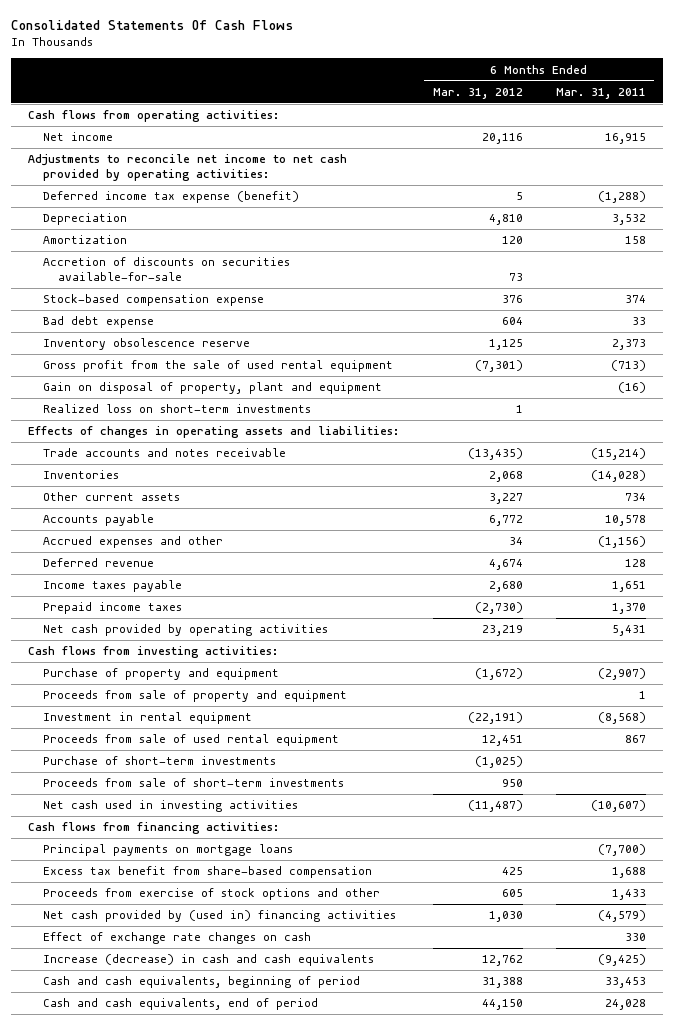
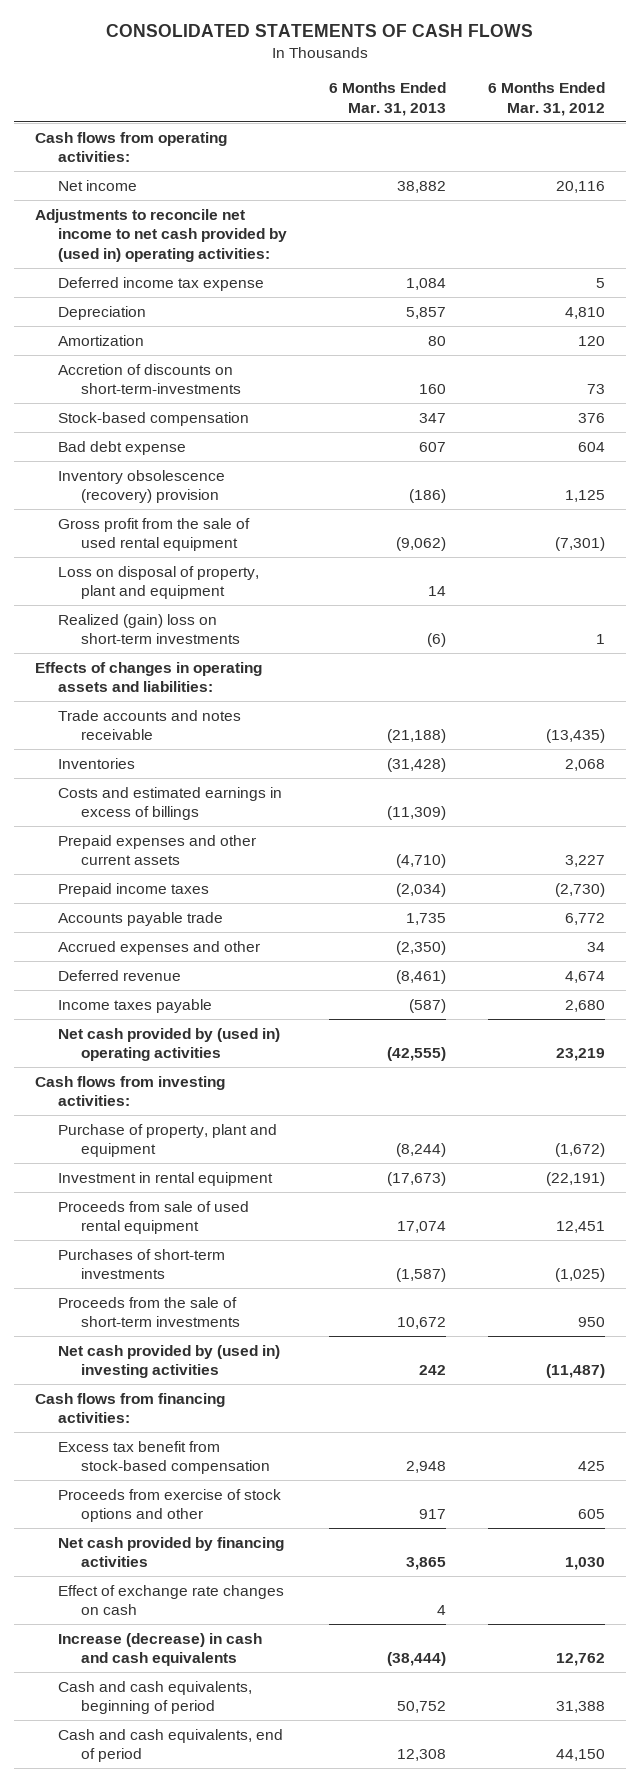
[11,20,294,31] Consolidated Statements Of Cash Flows -> [105,24,533,38] CONSOLIDATED STATEMENTS OF CASH FLOWS
[555,87,646,99] Mar. 31, 2011 -> none
none -> [328,82,446,116] 6 Months Ended Mar. 31, 2013
[28,154,348,182] Adjustments to reconcile net income to net cash provided by operating activities: -> [34,208,287,262] Adjustments to reconcile net income to net cash provided by (used in) operating activities:
[43,191,300,204] Deferred income tax expense (benefit) -> [57,276,264,291] Deferred income tax expense
[43,257,291,282] Accretion of discounts on securities available-for-sale -> none
none -> [57,363,242,395] Accretion of discounts on short-term-investments
[43,294,265,307] Stock-based compensation expense -> [57,411,249,426] Stock-based compensation
[43,338,251,351] Inventory obsolescence reserve -> [57,469,225,504] Inventory obsolescence (recovery) provision
[43,382,383,395] Gain on disposal of property, plant and equipment -> [57,565,259,600] Loss on disposal of property, plant and equipment
[43,404,312,414] Realized loss on short-term investments -> [57,613,241,645] Realized (gain) loss on short-term investments
none -> [57,786,282,821] Costs and estimated earnings in excess of billings
[43,492,181,502] Other current assets -> [57,834,256,866] Prepaid expenses and other current assets
[43,602,183,615] Prepaid income taxes -> [57,882,209,897] Prepaid income taxes
[43,514,155,527] Accounts payable -> [57,911,223,926] Accounts payable trade
[43,624,329,637] Net cash provided by operating activities -> [57,1027,280,1062] Net cash provided by (used in) operating activities
[43,690,348,703] Proceeds from sale of property and equipment -> none
[43,668,280,681] Purchase of property and equipment -> [57,1123,277,1158] Purchase of property, plant and equipment
[43,756,277,766] Purchase of short-term investments -> [57,1248,225,1280] Purchases of short-term investments
[43,778,345,788] Proceeds from sale of short-term investments -> [57,1296,241,1328] Proceeds from the sale of short-term investments
[43,800,299,813] Net cash used in investing activities -> [57,1344,280,1379] Net cash provided by (used in) investing activities
[43,844,294,857] Principal payments on mortgage loans -> none
[43,866,373,879] Excess tax benefit from share-based compensation -> [57,1440,271,1475] Excess tax benefit from stock-based compensation
[43,910,397,923] Net cash provided by (used in) financing activities -> [57,1536,284,1568] Net cash provided by financing activities

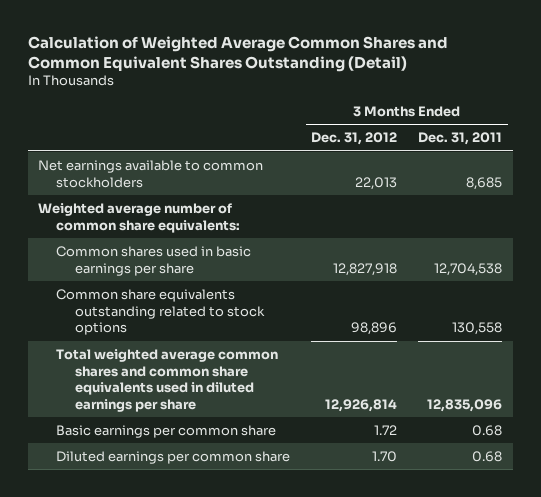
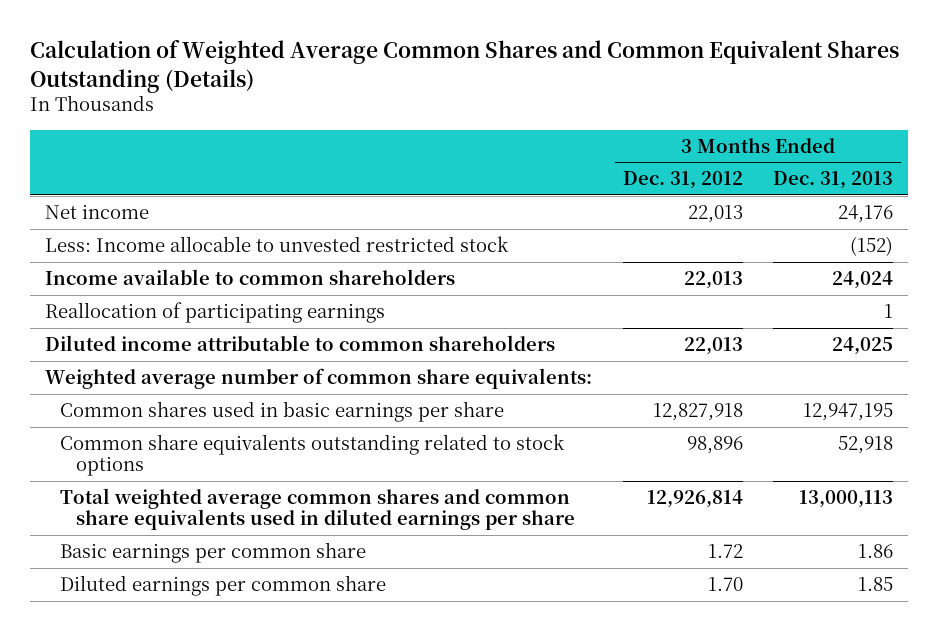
[27,35,448,72] Calculation of Weighted Average Common Shares and Common Equivalent Shares Outstanding (Detail) -> [29,40,899,93] Calculation of Weighted Average Common Shares and Common Equivalent Shares Outstanding (Details)
[418,132,503,146] Dec. 31, 2011 -> none
none -> [773,171,894,190] Dec. 31, 2013
[38,159,264,188] Net earnings available to common stockholders -> [45,203,150,219] Net income
none -> [45,235,510,252] Less: Income allocable to unvested restricted stock
none -> [45,268,456,285] Income available to common shareholders
none -> [45,301,386,323] Reallocation of participating earnings
none -> [45,334,556,351] Diluted income attributable to common shareholders

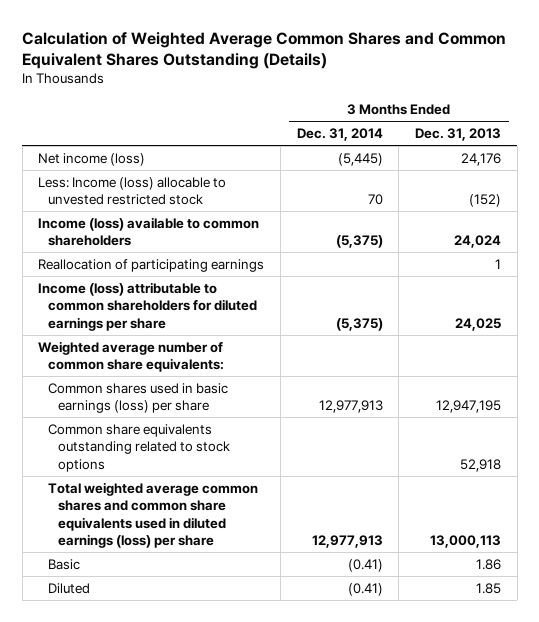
[622,171,743,190] Dec. 31, 2012 -> none
none -> [296,128,383,142] Dec. 31, 2014
[45,203,150,219] Net income -> [38,152,146,166] Net income (loss)
[45,235,510,252] Less: Income allocable to unvested restricted stock -> [38,176,227,206] Less: Income (loss) allocable to unvested restricted stock
[45,268,456,285] Income available to common shareholders -> [38,216,260,247] Income (loss) available to common shareholders
[45,334,556,351] Diluted income attributable to common shareholders -> [38,281,258,331] Income (loss) attributable to common shareholders for diluted earnings per share
[60,400,505,422] Common shares used in basic earnings per share -> [48,382,229,414] Common shares used in basic earnings (loss) per share
[60,487,575,531] Total weighted average common shares and common share equivalents used in diluted earnings per share -> [48,481,259,548] Total weighted average common shares and common share equivalents used in diluted earnings (loss) per share
[60,541,367,563] Basic earnings per common share -> [48,558,81,570] Basic
[60,574,387,596] Diluted earnings per common share -> [48,582,91,594] Diluted

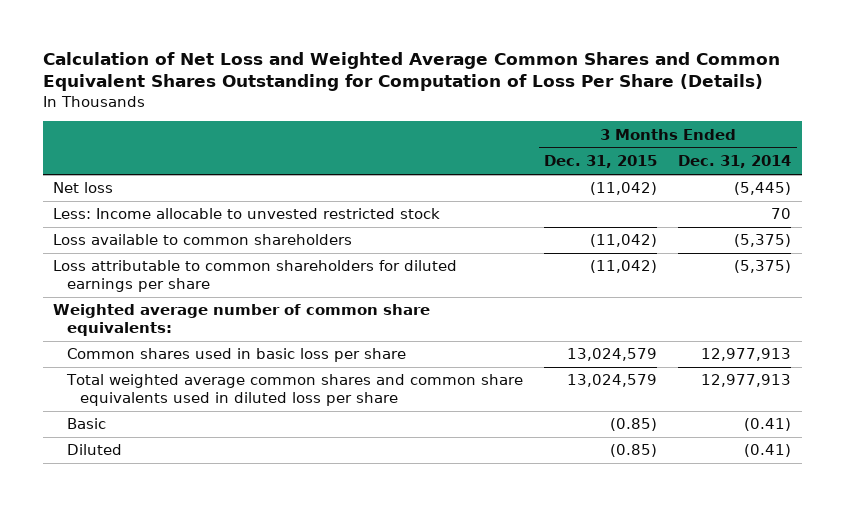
[22,31,507,69] Calculation of Weighted Average Common Shares and Common Equivalent Shares Outstanding (Details) -> [42,52,780,92] Calculation of Net Loss and Weighted Average Common Shares and Common Equivalent Shares Outstanding for Computation of Loss Per Share (Details)
[414,128,501,142] Dec. 31, 2013 -> none
none -> [544,155,658,169] Dec. 31, 2015
[38,258,265,272] Reallocation of participating earnings -> none
[38,152,146,166] Net income (loss) -> [53,182,114,194] Net loss
[38,176,227,206] Less: Income (loss) allocable to unvested restricted stock -> [53,208,441,220] Less: Income allocable to unvested restricted stock
[38,216,260,247] Income (loss) available to common shareholders -> [53,234,353,246] Loss available to common shareholders
[38,281,258,331] Income (loss) attributable to common shareholders for diluted earnings per share -> [53,260,458,293] Loss attributable to common shareholders for diluted earnings per share
[48,423,231,472] Common share equivalents outstanding related to stock options -> none
[48,382,229,414] Common shares used in basic earnings (loss) per share -> [66,348,406,363] Common shares used in basic loss per share
[48,481,259,548] Total weighted average common shares and common share equivalents used in diluted earnings (loss) per share -> [65,374,523,407] Total weighted average common shares and common share equivalents used in diluted loss per share

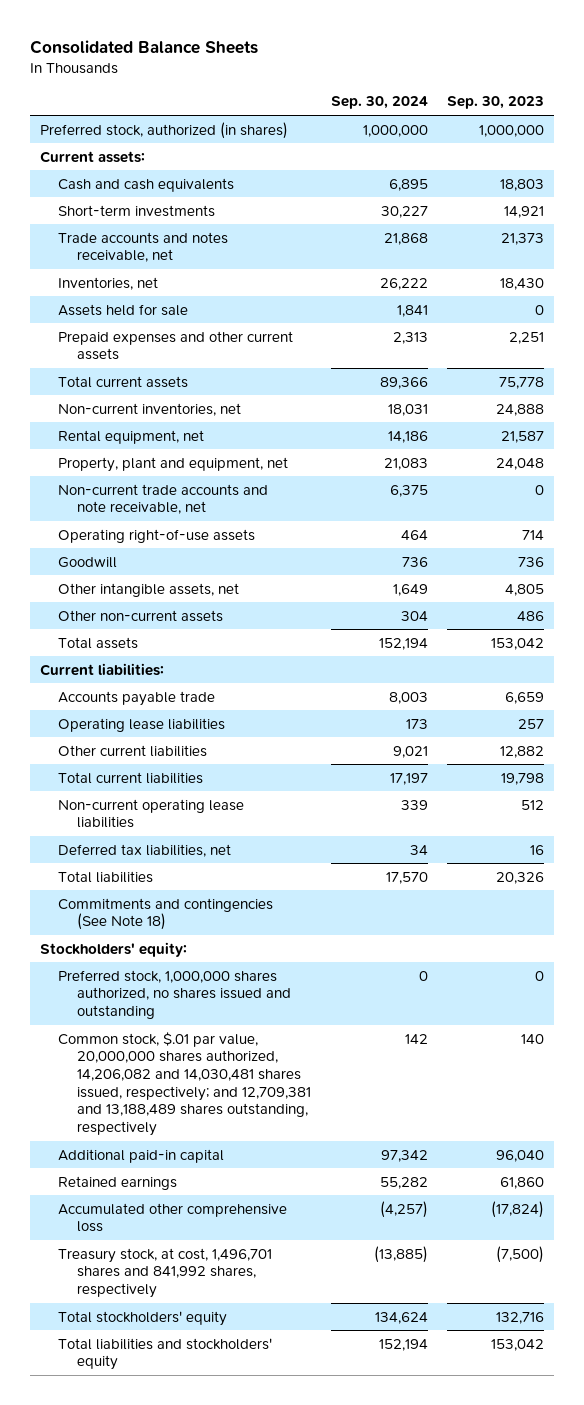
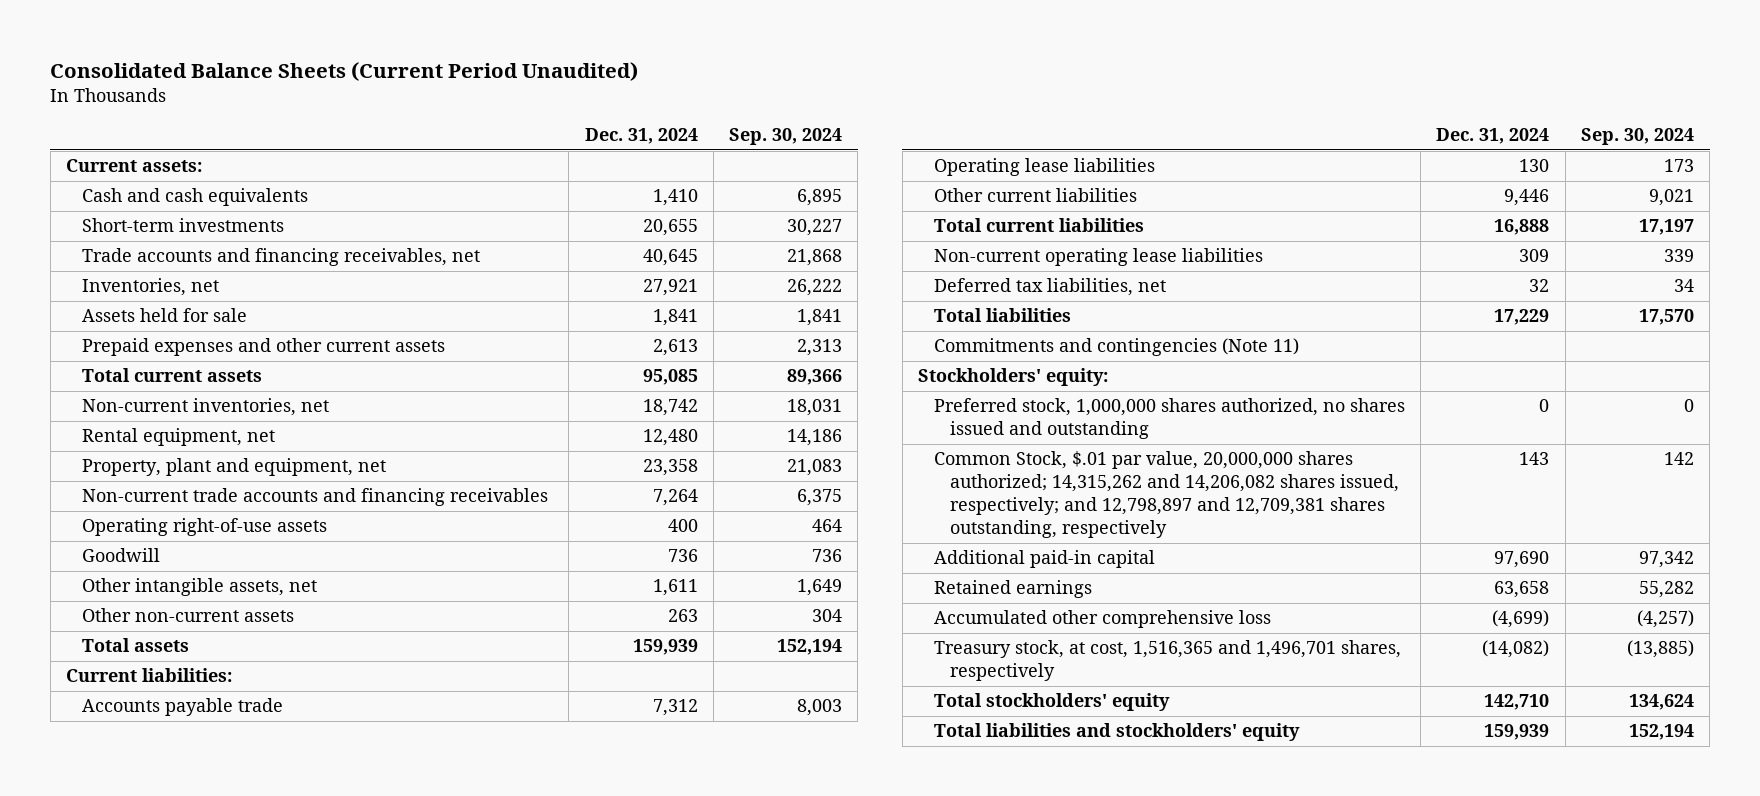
[30,39,259,54] Consolidated Balance Sheets -> [50,61,639,81] Consolidated Balance Sheets (Current Period Unaudited)
[447,96,545,110] Sep. 30, 2023 -> none
none -> [584,128,698,145] Dec. 31, 2024
[39,121,288,139] Preferred stock, authorized (in shares) -> none
[58,231,229,263] Trade accounts and notes receivable, net -> [82,248,481,267] Trade accounts and financing receivables, net
[58,483,269,515] Non-current trade accounts and note receivable, net -> [82,488,549,507] Non-current trade accounts and financing receivables
[58,897,274,931] Commitments and contingencies (See Note 18) -> [934,338,1300,357] Commitments and contingencies (Note 11)
[58,1031,311,1136] Common stock, $.01 par value, 20,000,000 shares authorized, 14,206,082 and 14,030,481 shares issued, respectively; and 12,709,381 and 13,188,489 shares outstanding, respectively -> [934,451,1400,539] Common Stock, $.01 par value, 20,000,000 shares authorized; 14,315,262 and 14,206,082 shares issued, respectively; and 12,798,897 and 12,709,381 shares outstanding, respectively
[58,1247,273,1298] Treasury stock, at cost, 1,496,701 shares and 841,992 shares, respectively -> [934,640,1402,682] Treasury stock, at cost, 1,516,365 and 1,496,701 shares, respectively

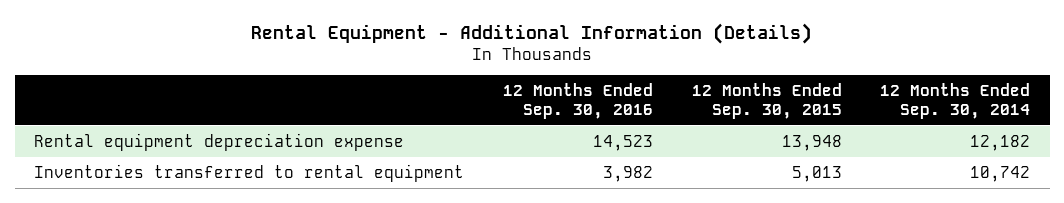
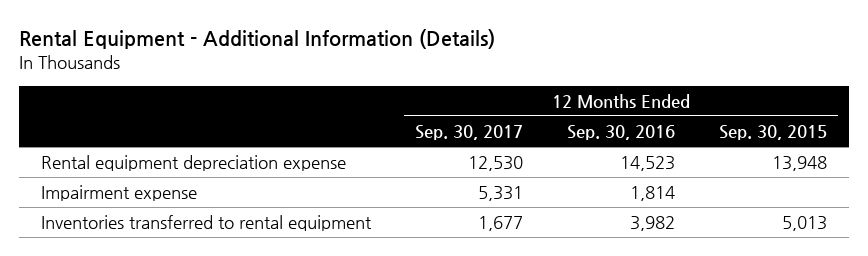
[880,83,1031,119] 12 Months Ended Sep. 30, 2014 -> none
none -> [414,124,523,140] Sep. 30, 2017
none -> [40,185,197,202] Impairment expense

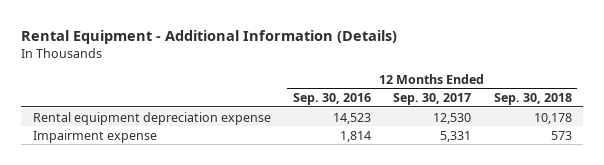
[719,124,828,140] Sep. 30, 2015 -> none
none -> [493,93,572,106] Sep. 30, 2018
[40,215,372,232] Inventories transferred to rental equipment -> none

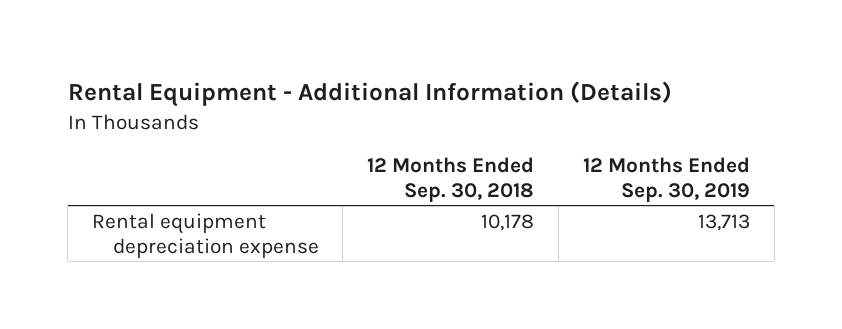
[292,93,371,106] Sep. 30, 2016 -> none
[393,93,472,106] Sep. 30, 2017 -> none
none -> [582,156,750,202] 12 Months Ended Sep. 30, 2019
[32,129,157,143] Impairment expense -> none

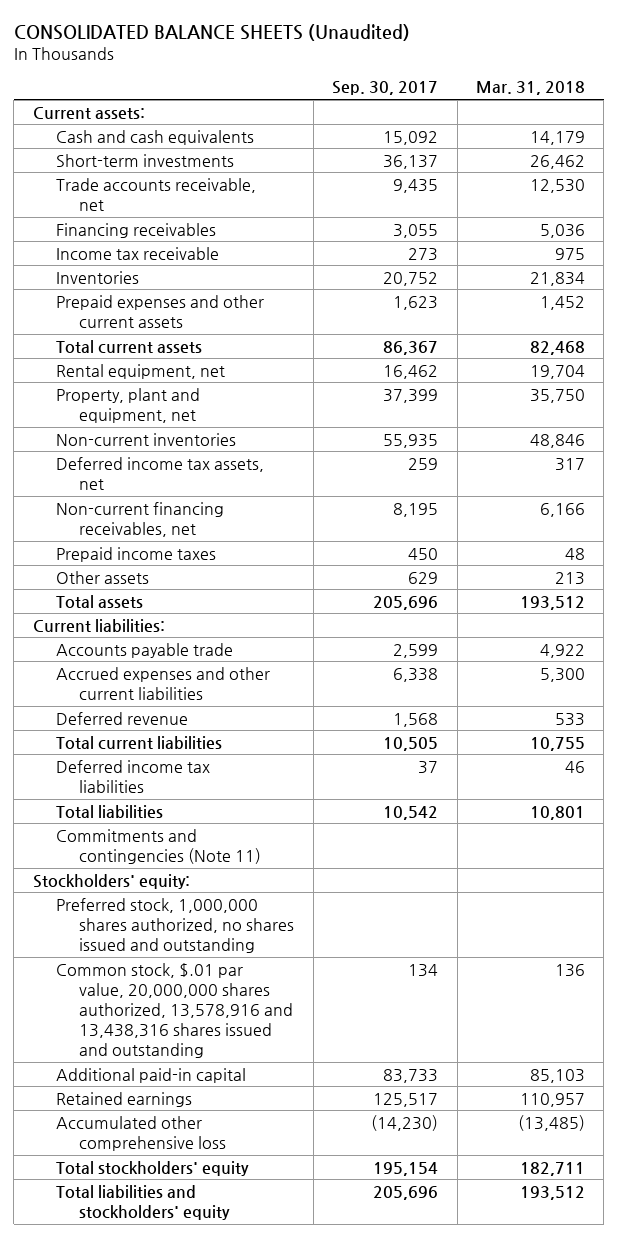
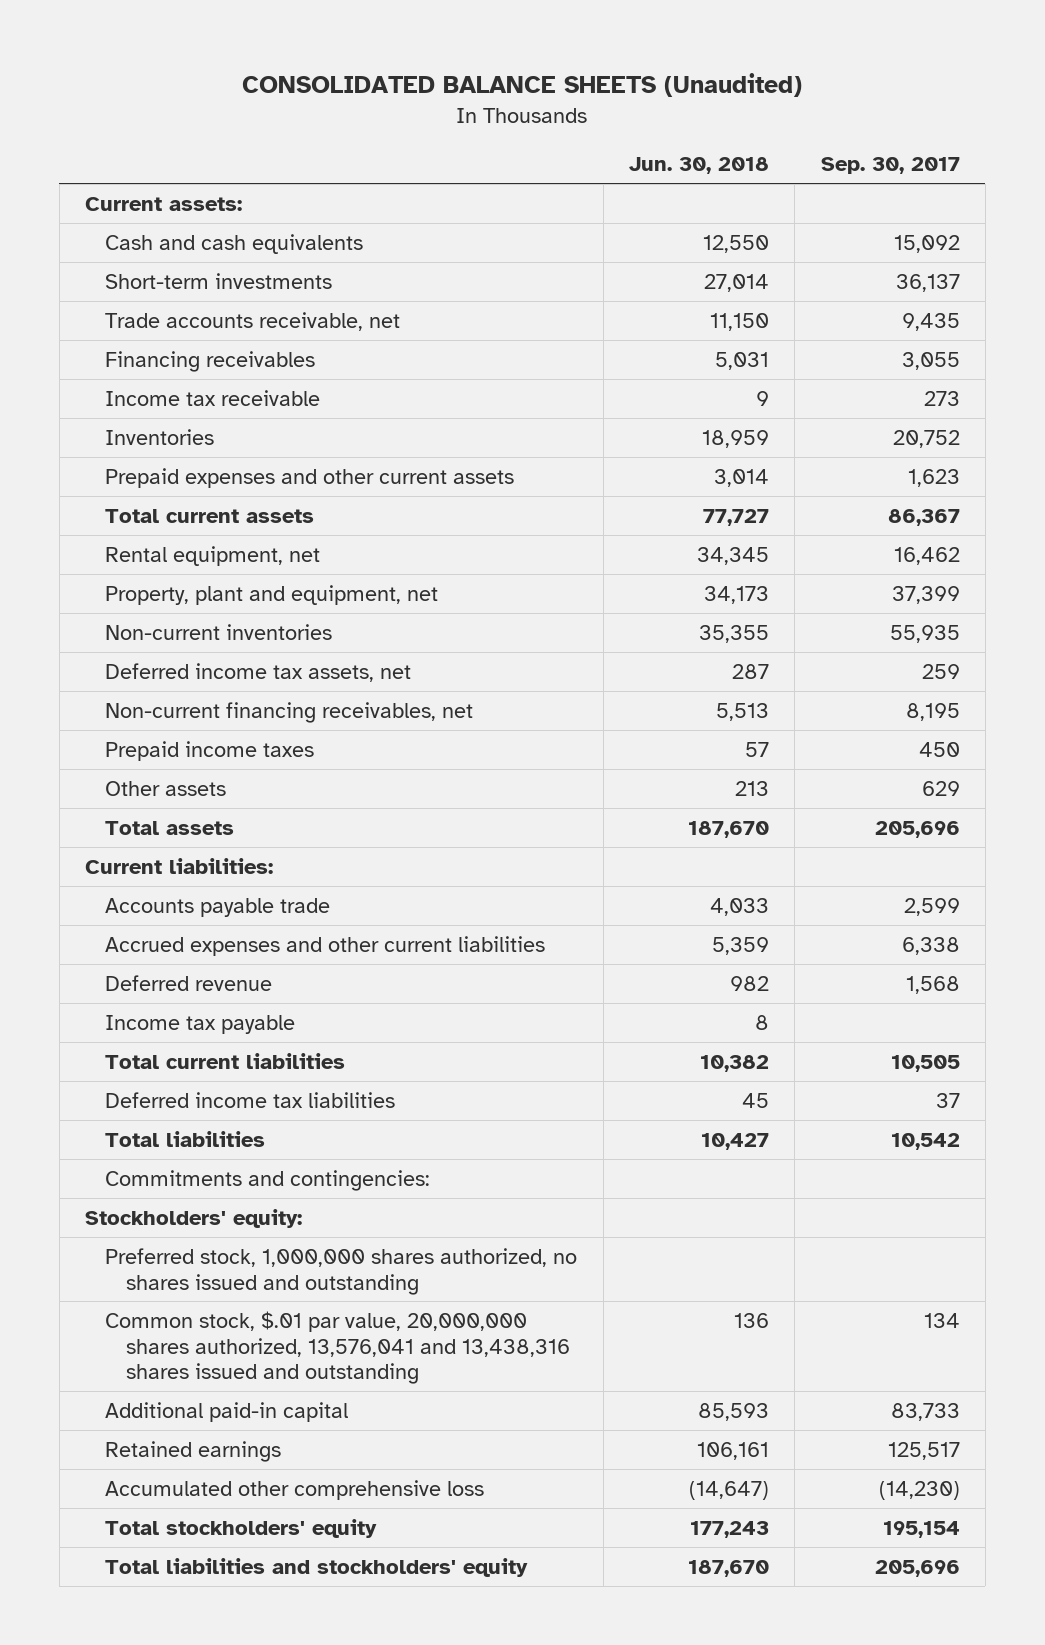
[475,81,585,96] Mar. 31, 2018 -> none
none -> [629,157,770,175] Jun. 30, 2018
none -> [105,1014,296,1034] Income tax payable
[56,828,262,864] Commitments and contingencies (Note 11) -> [105,1169,431,1191] Commitments and contingencies:
[56,962,294,1059] Common stock, $.01 par value, 20,000,000 shares authorized, 13,578,916 and 13,438,316 shares issued and outstanding -> [105,1310,571,1385] Common stock, $.01 par value, 20,000,000 shares authorized, 13,576,041 and 13,438,316 shares issued and outstanding

